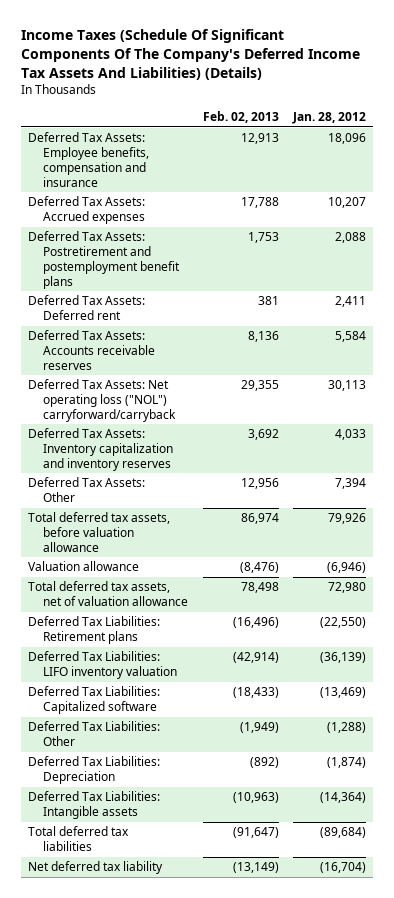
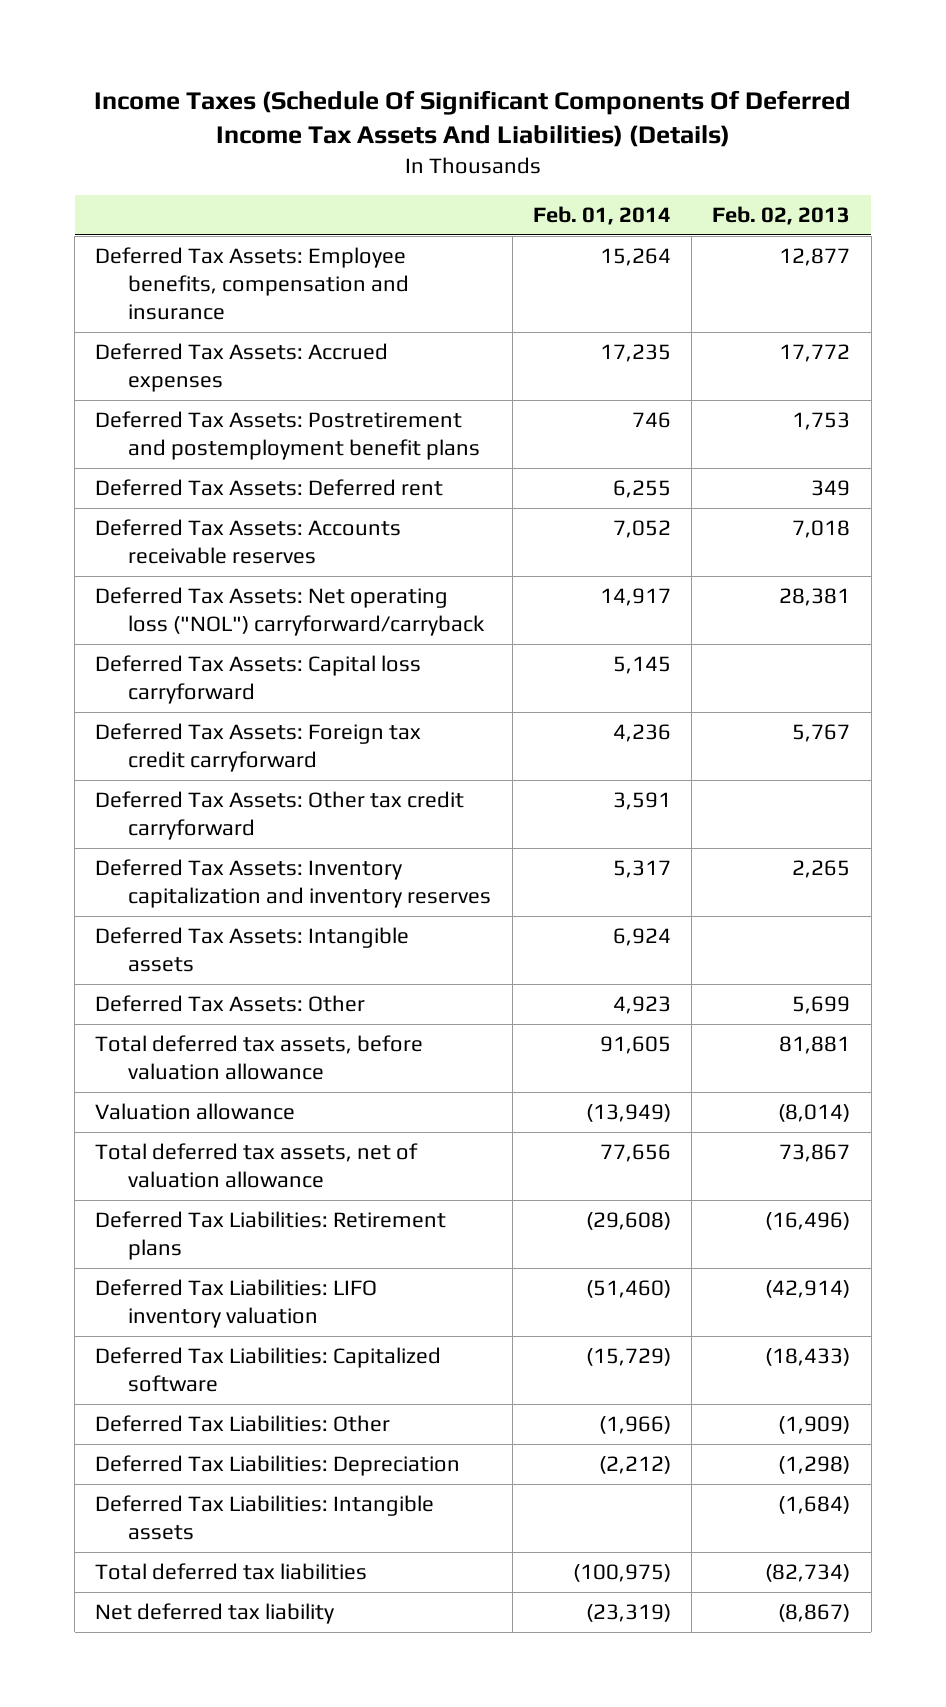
[20,28,360,80] Income Taxes (Schedule Of Significant Components Of The Company's Deferred Income Tax Assets And Liabilities) (Details) -> [93,89,851,147] Income Taxes (Schedule Of Significant Components Of Deferred Income Tax Assets And Liabilities) (Details)
[291,112,366,125] Jan. 28, 2012 -> none
none -> [532,205,671,225] Feb. 01, 2014
[240,133,279,145] 12,913 -> [779,248,851,267] 12,877
[240,197,279,209] 17,788 -> [779,344,851,363] 17,772
[257,296,279,306] 381 -> [811,480,851,497] 349
[247,331,279,343] 8,136 -> [792,520,851,539] 7,018
[240,380,279,392] 29,355 -> [779,588,851,607] 28,381
none -> [95,655,422,705] Deferred Tax Assets: Capital loss carryforward
none -> [95,723,422,773] Deferred Tax Assets: Foreign tax credit carryforward
none -> [95,791,465,841] Deferred Tax Assets: Other tax credit carryforward
[247,429,279,441] 3,692 -> [792,860,851,879] 2,265
none -> [95,927,410,973] Deferred Tax Assets: Intangible assets
[240,478,279,490] 12,956 -> [792,996,851,1015] 5,699
[240,513,279,525] 86,974 -> [779,1036,851,1055] 81,881
[239,562,279,574] (8,476) -> [778,1104,851,1123] (8,014)
[240,582,279,594] 78,498 -> [779,1144,851,1163] 73,867
[239,722,279,734] (1,949) -> [778,1416,851,1435] (1,909)
[249,757,279,769] (892) -> [778,1456,851,1475] (1,298)
[232,792,279,804] (10,963) -> [778,1496,851,1515] (1,684)
[232,827,279,839] (91,647) -> [765,1564,851,1583] (82,734)
[232,862,279,874] (13,149) -> [778,1604,851,1623] (8,867)

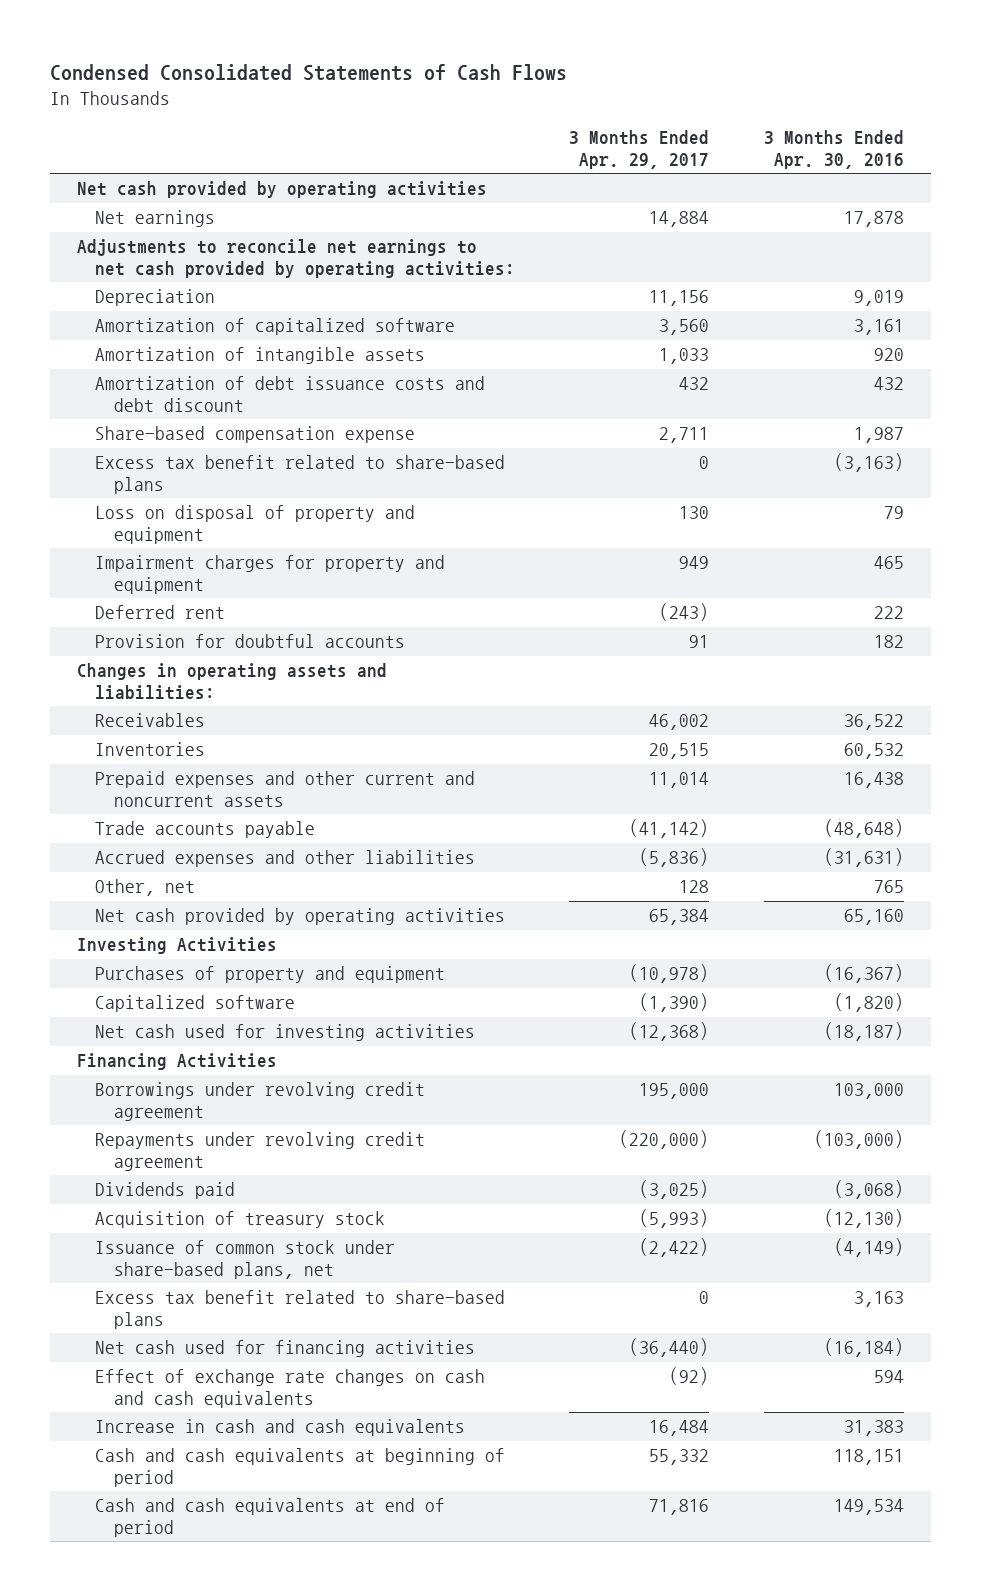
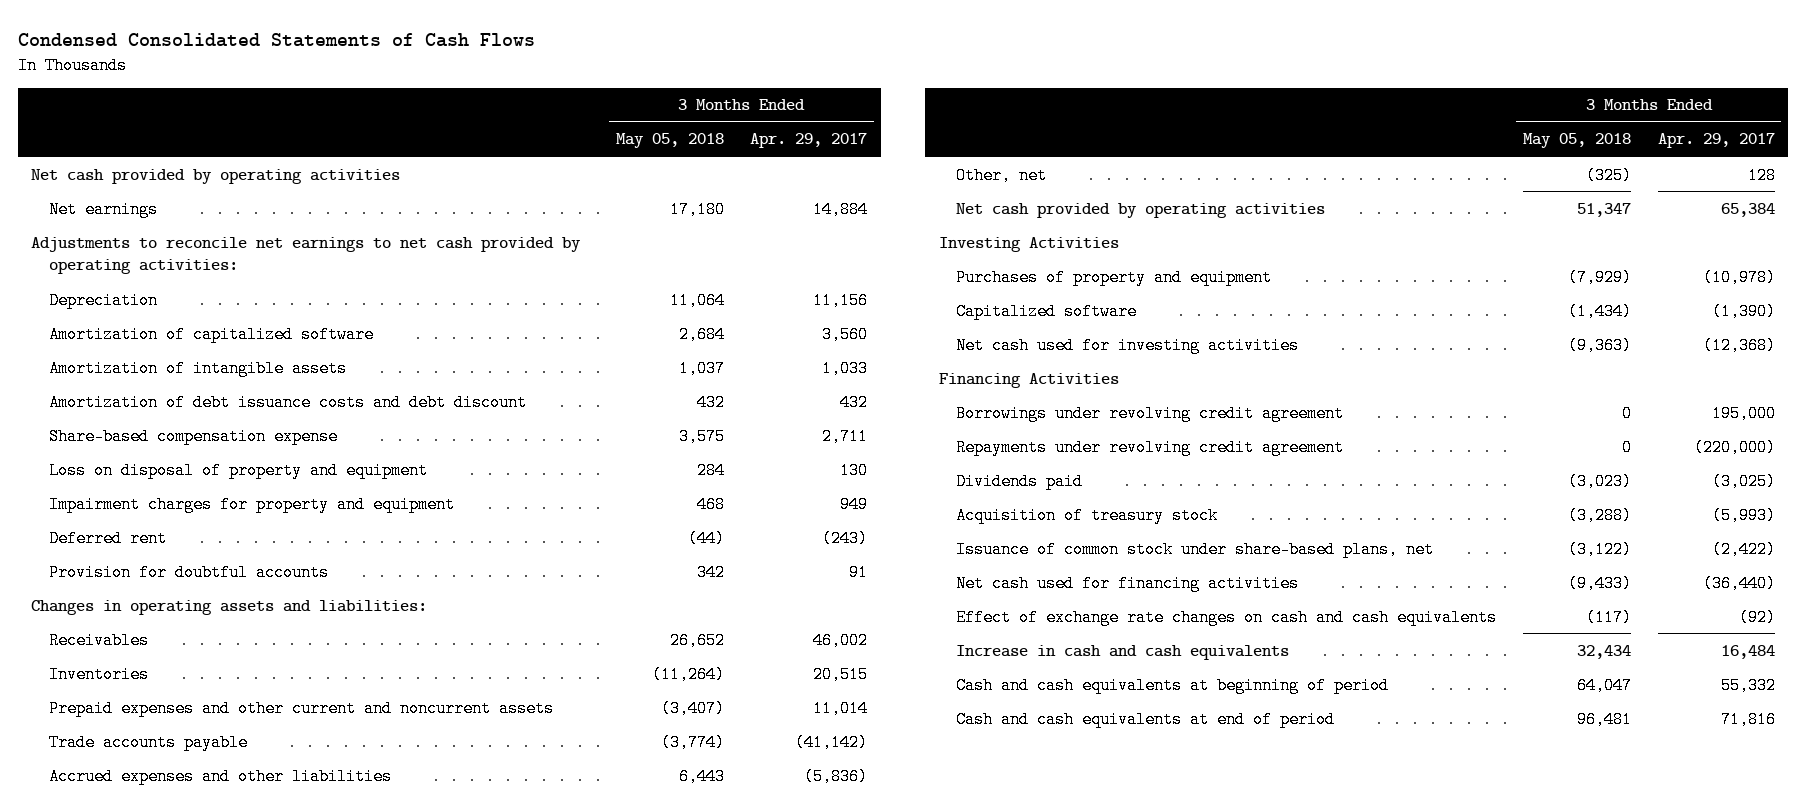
[763,130,904,170] 3 Months Ended Apr. 30, 2016 -> none
none -> [615,133,724,149] May 05, 2018
[95,455,506,495] Excess tax benefit related to share-based plans -> none
[95,1290,506,1330] Excess tax benefit related to share-based plans -> none

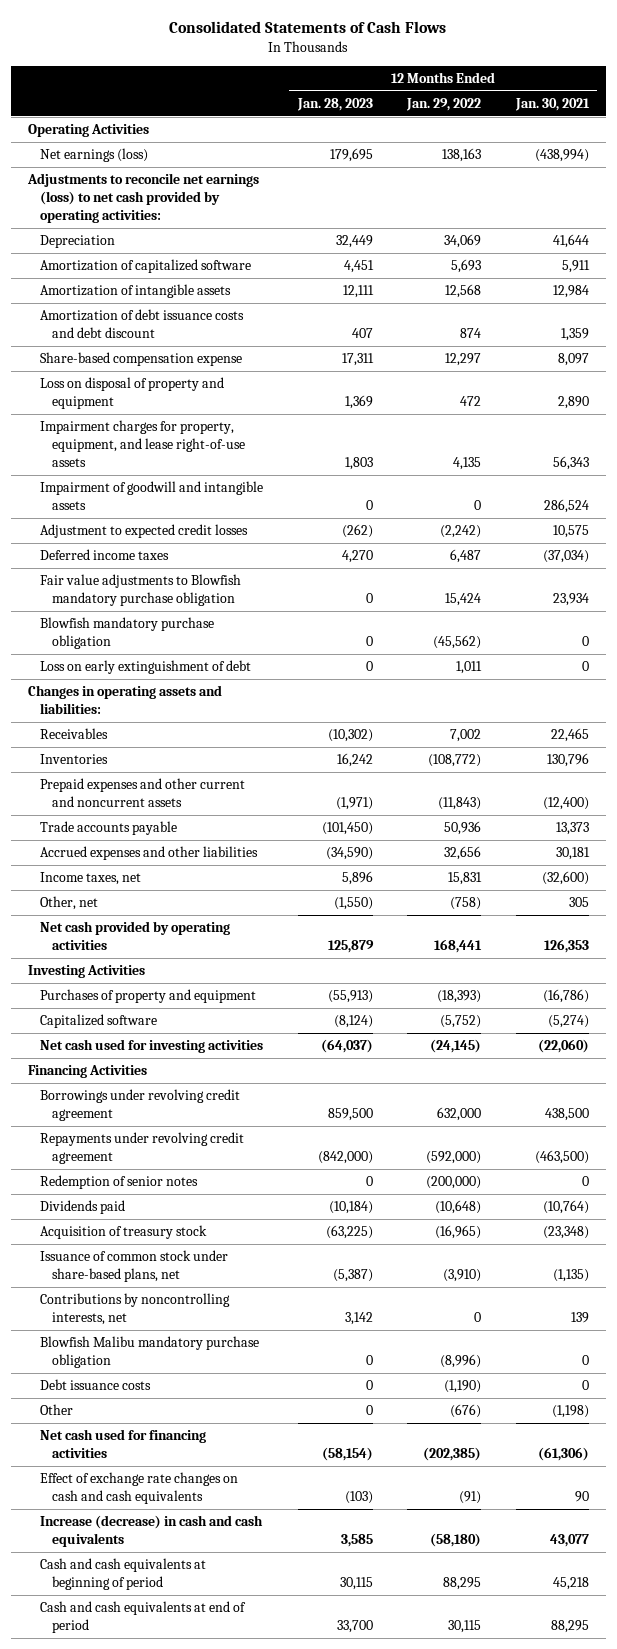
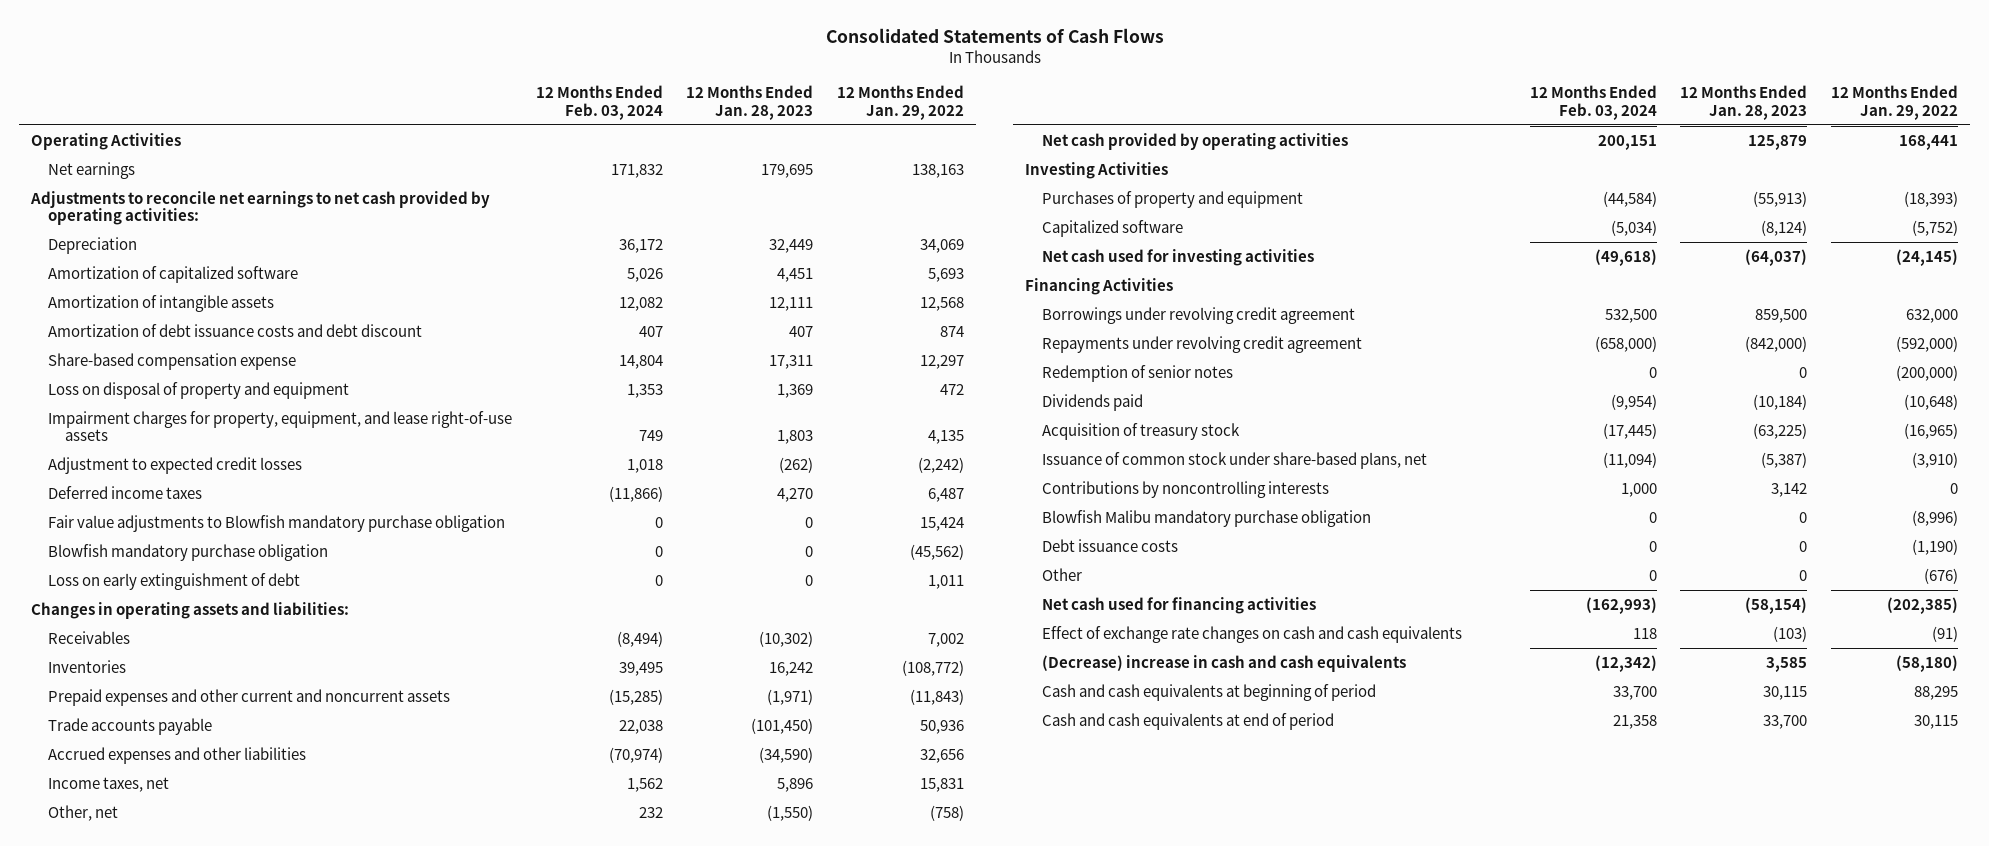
[514,97,590,111] Jan. 30, 2021 -> none
none -> [535,85,663,120] 12 Months Ended Feb. 03, 2024
[40,148,149,163] Net earnings (loss) -> [48,162,136,180] Net earnings
[27,173,260,223] Adjustments to reconcile net earnings (loss) to net cash provided by operating activities: -> [30,191,491,226] Adjustments to reconcile net earnings to net cash provided by operating activities:
[40,481,264,510] Impairment of goodwill and intangible assets -> none
[40,1293,231,1325] Contributions by noncontrolling interests, net -> [1042,481,1330,499] Contributions by noncontrolling interests
[40,1515,264,1547] Increase (decrease) in cash and cash equivalents -> [1042,655,1407,673] (Decrease) increase in cash and cash equivalents

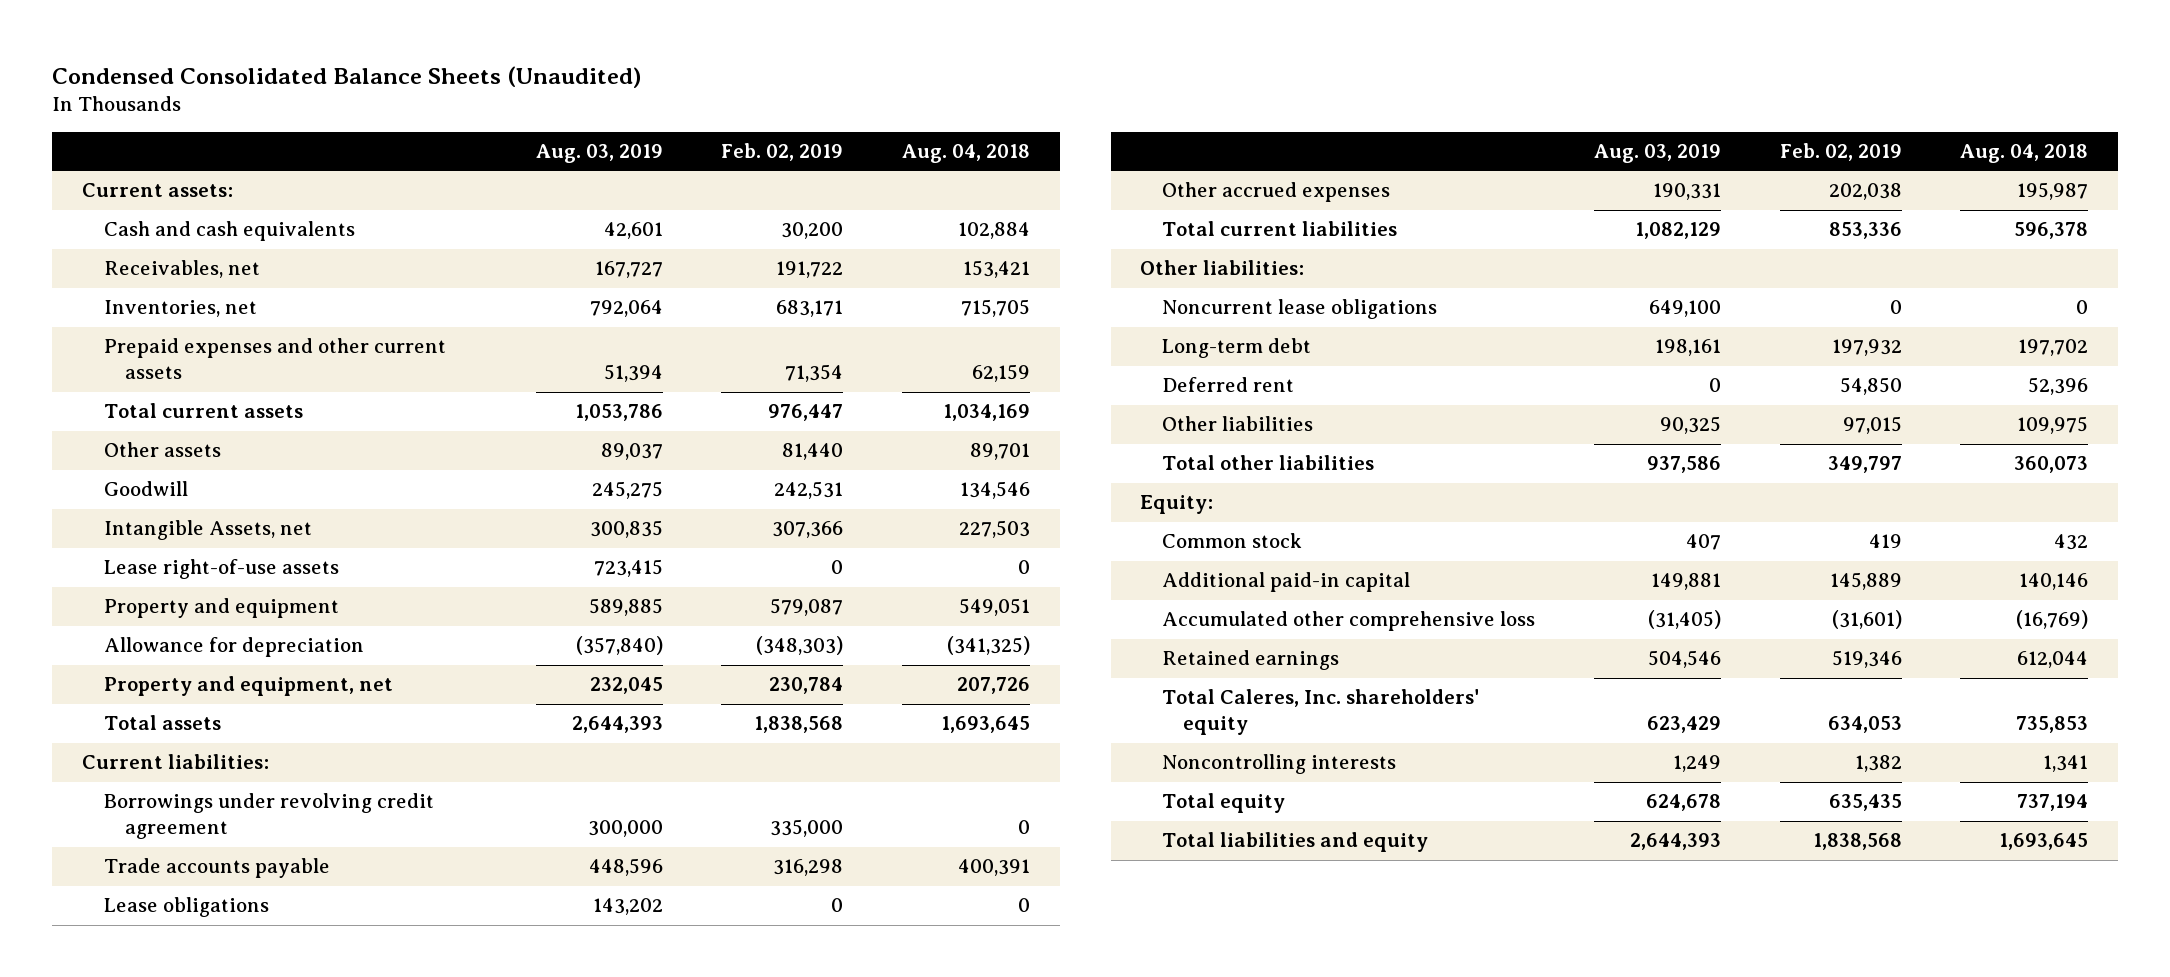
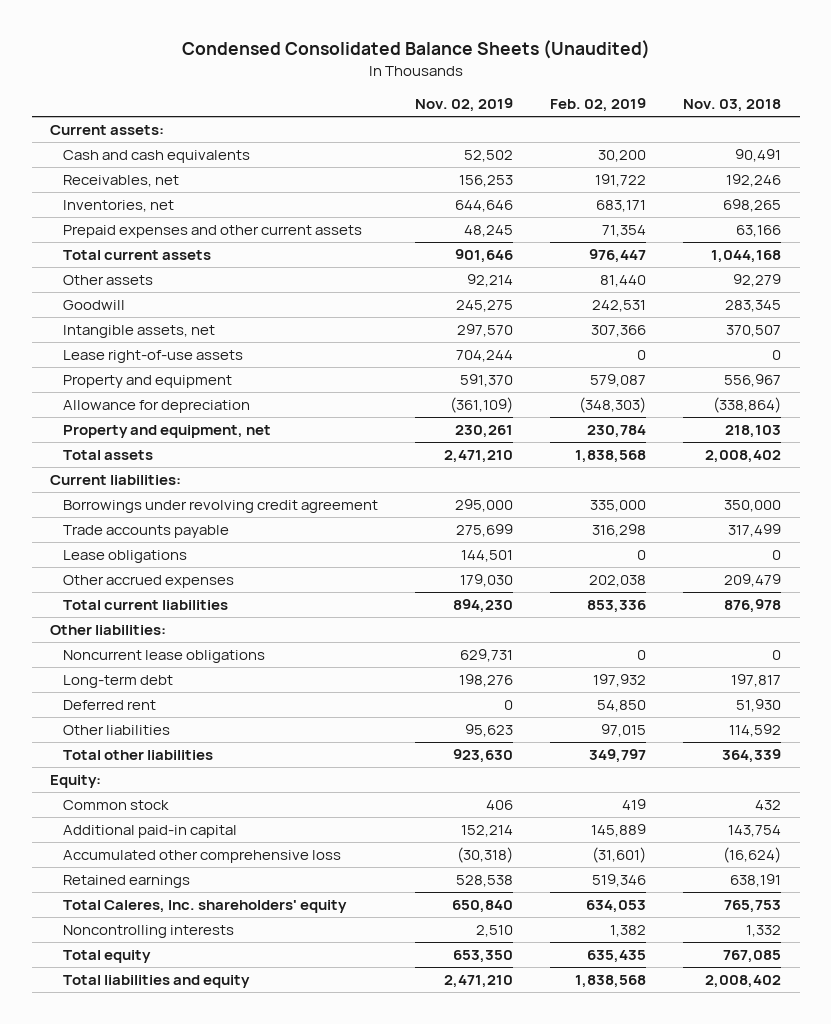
[535,143,663,163] Aug. 03, 2019 -> none
[902,143,1031,163] Aug. 04, 2018 -> none
none -> [415,98,514,113] Nov. 02, 2019
none -> [683,99,782,113] Nov. 03, 2018
[103,520,312,541] Intangible Assets, net -> [63,325,216,339] Intangible assets, net

